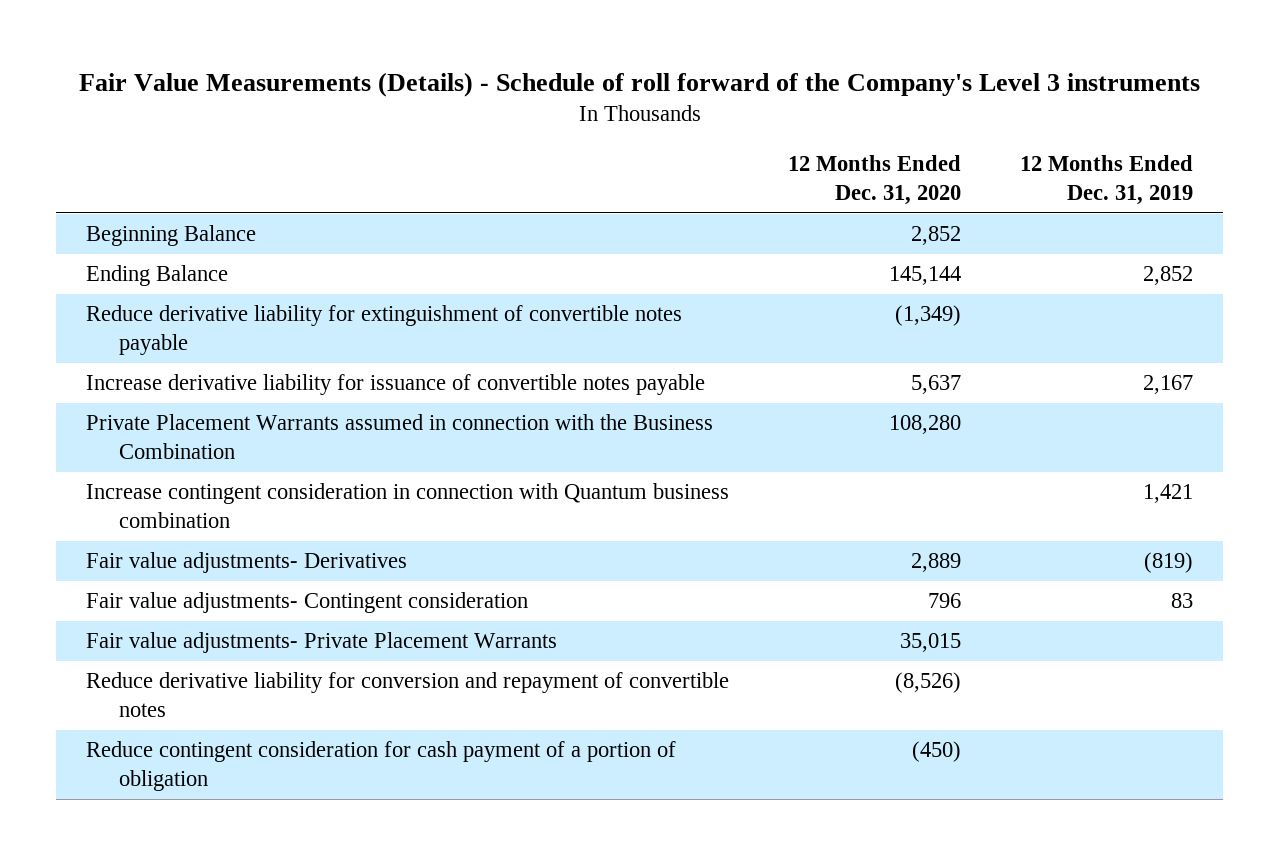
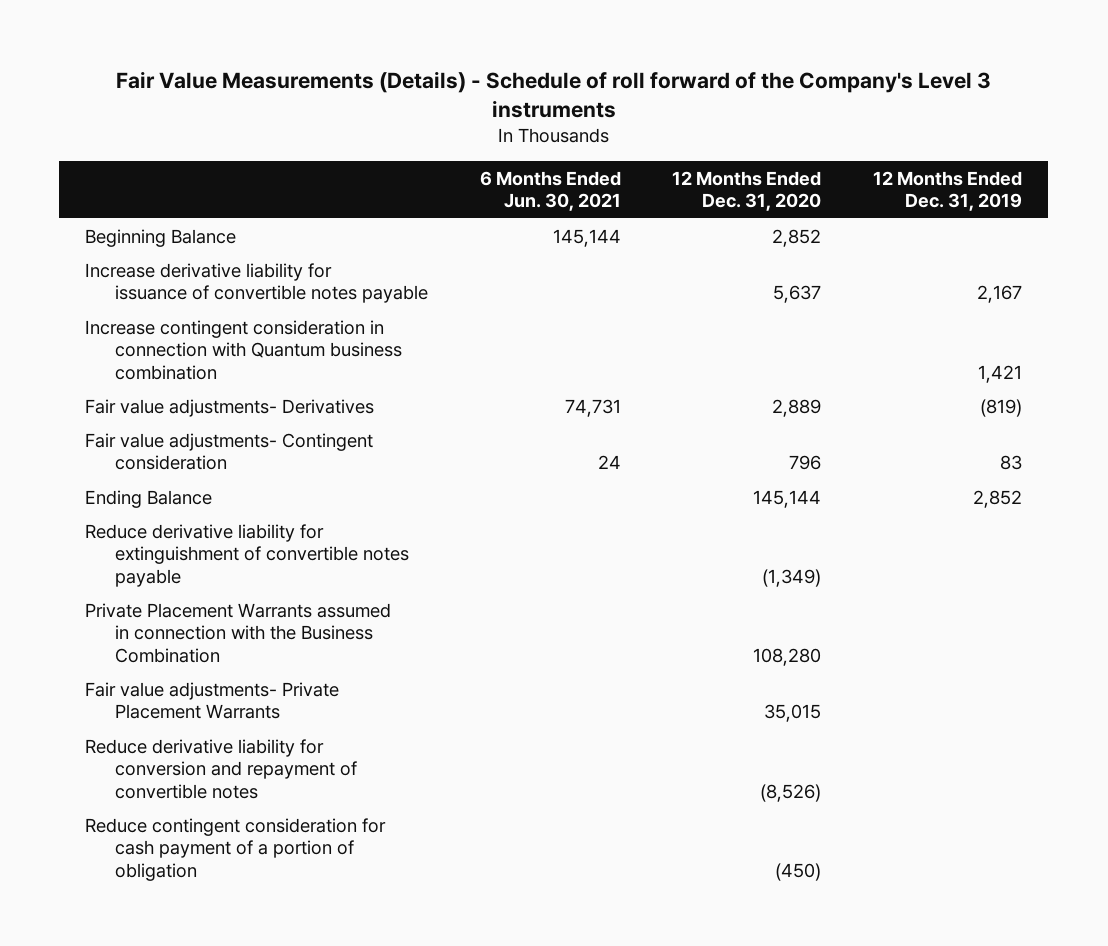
none -> [479,170,621,212] 6 Months Ended Jun. 30, 2021
[85,265,228,287] Ending Balance -> [85,489,213,508] Ending Balance
[85,305,682,356] Reduce derivative liability for extinguishment of convertible notes payable -> [85,523,409,587] Reduce derivative liability for extinguishment of convertible notes payable
[85,414,713,460] Private Placement Warrants assumed in connection with the Business Combination -> [85,602,392,663] Private Placement Warrants assumed in connection with the Business Combination

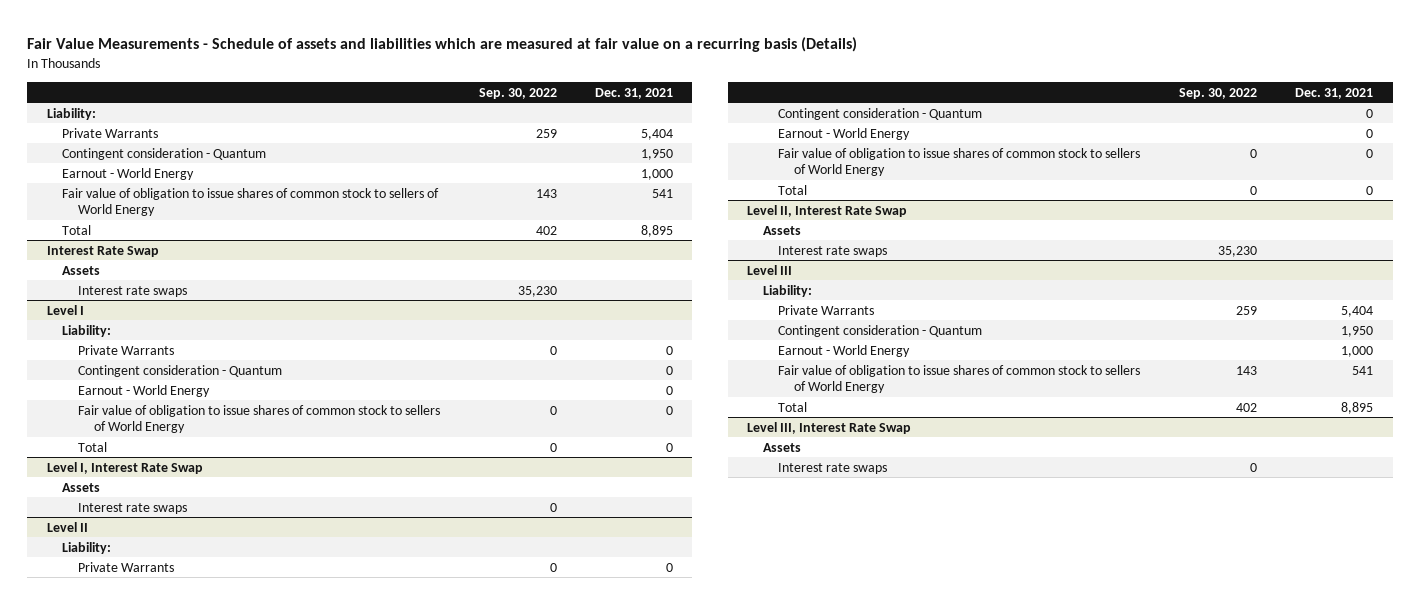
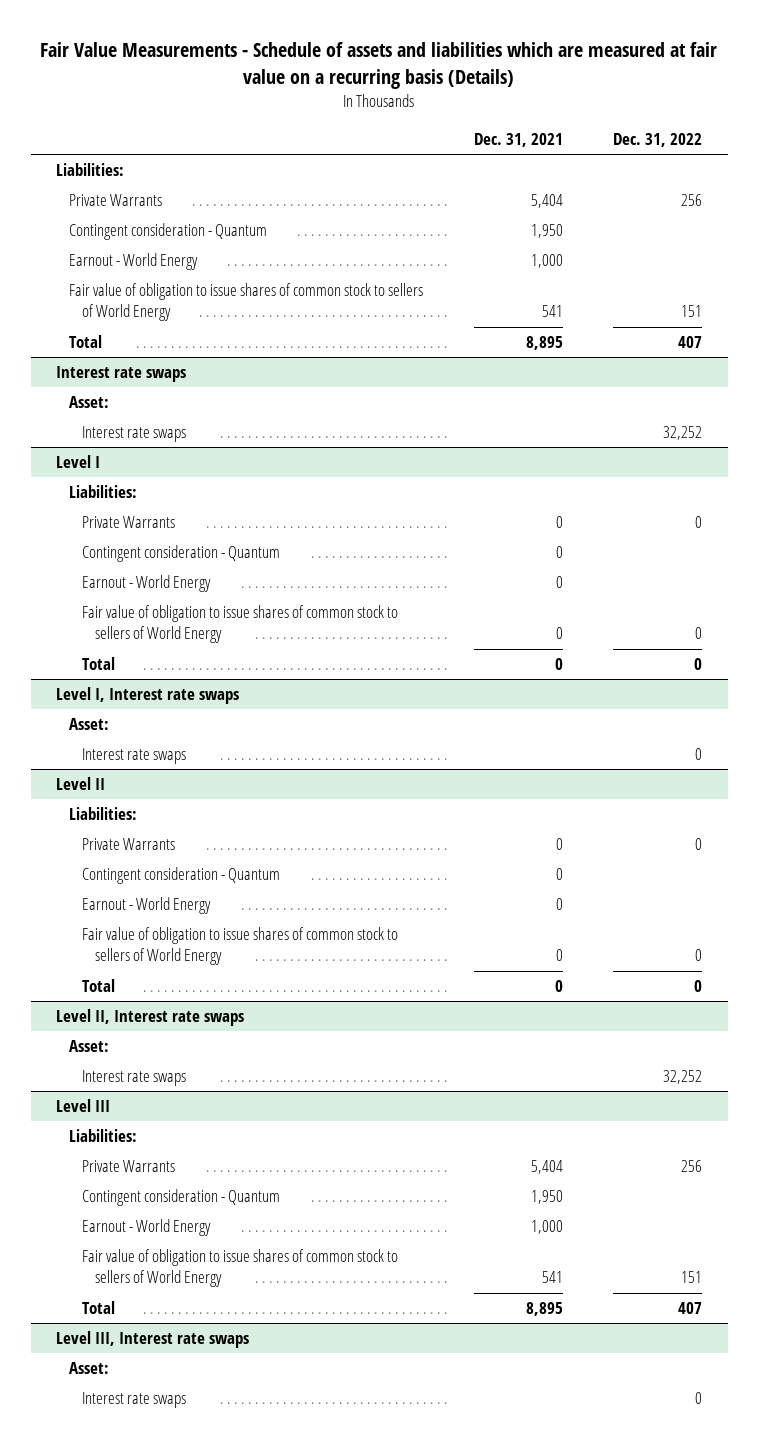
[478,87,557,99] Sep. 30, 2022 -> none
none -> [613,133,703,148] Dec. 31, 2022
[46,107,96,120] Liability: -> [56,163,125,177] Liabilities:
[46,245,159,257] Interest Rate Swap -> [56,366,187,383] Interest rate swaps
[62,265,101,275] Assets -> [68,396,109,409] Asset:
[62,324,112,337] Liability: -> [68,485,137,499] Liabilities:
[46,461,203,474] Level I, Interest Rate Swap -> [56,687,240,705] Level I, Interest rate swaps
[62,482,101,492] Assets -> [68,718,109,731] Asset:
[62,541,112,554] Liability: -> [68,807,137,821] Liabilities:
[746,204,907,217] Level II, Interest Rate Swap -> [56,1009,245,1027] Level II, Interest rate swaps
[762,225,801,235] Assets -> [68,1040,109,1053] Asset:
[762,284,812,297] Liability: -> [68,1129,137,1143] Liabilities:
[746,421,911,434] Level III, Interest Rate Swap -> [56,1331,250,1349] Level III, Interest rate swaps
[762,442,801,452] Assets -> [68,1362,109,1375] Asset:

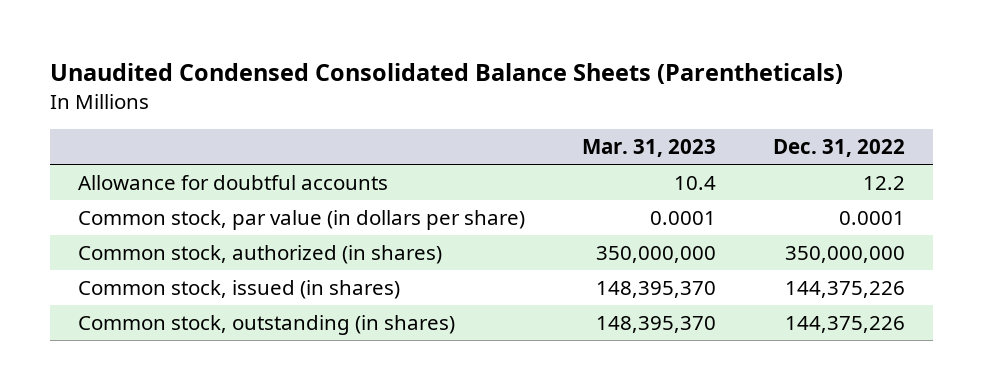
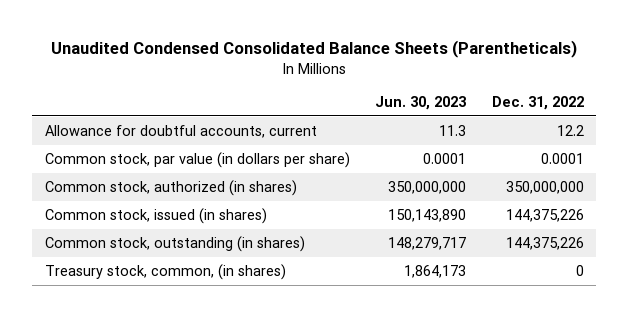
[581,139,716,158] Mar. 31, 2023 -> none
none -> [375,95,467,110] Jun. 30, 2023
[77,174,388,190] Allowance for doubtful accounts -> [44,124,317,138] Allowance for doubtful accounts, current
none -> [44,263,286,280] Treasury stock, common, (in shares)

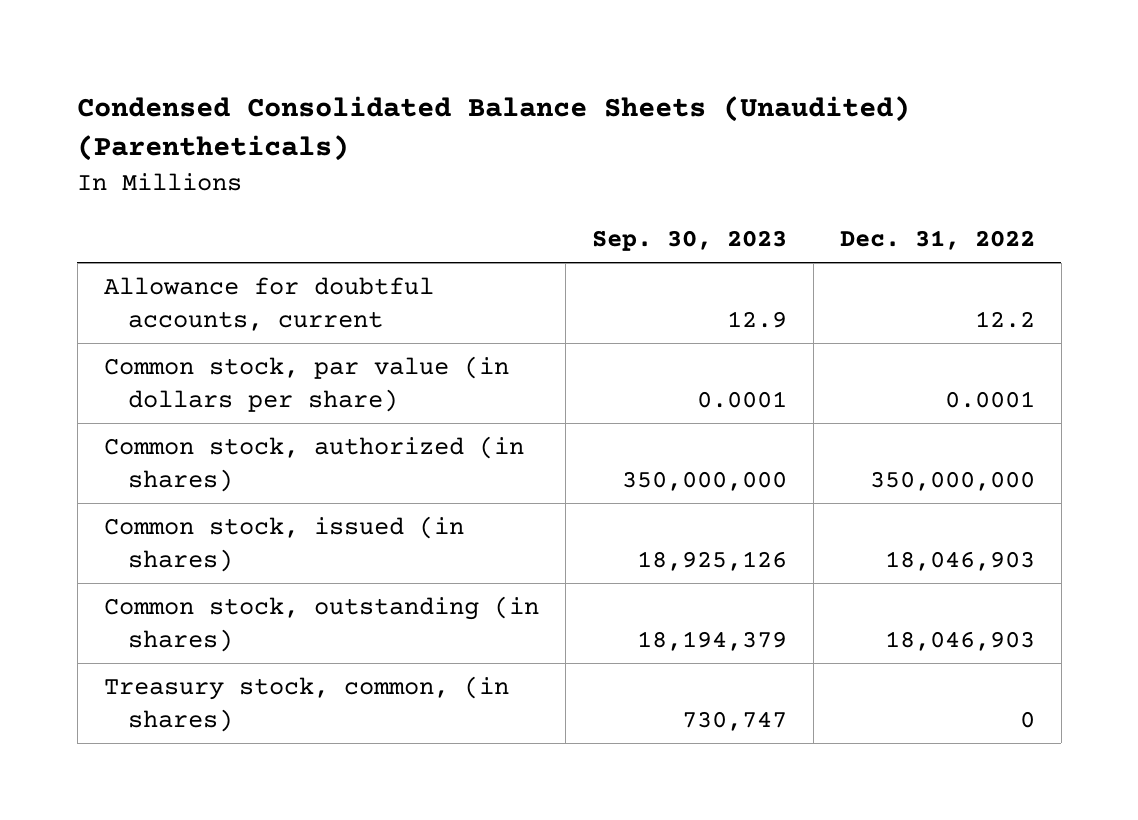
[51,40,578,59] Unaudited Condensed Consolidated Balance Sheets (Parentheticals) -> [77,96,911,162] Condensed Consolidated Balance Sheets (Unaudited) (Parentheticals)
[375,95,467,110] Jun. 30, 2023 -> none
none -> [591,229,787,251] Sep. 30, 2023
[505,208,584,222] 144,375,226 -> [884,550,1035,571] 18,046,903
[505,236,584,250] 144,375,226 -> [884,630,1035,651] 18,046,903

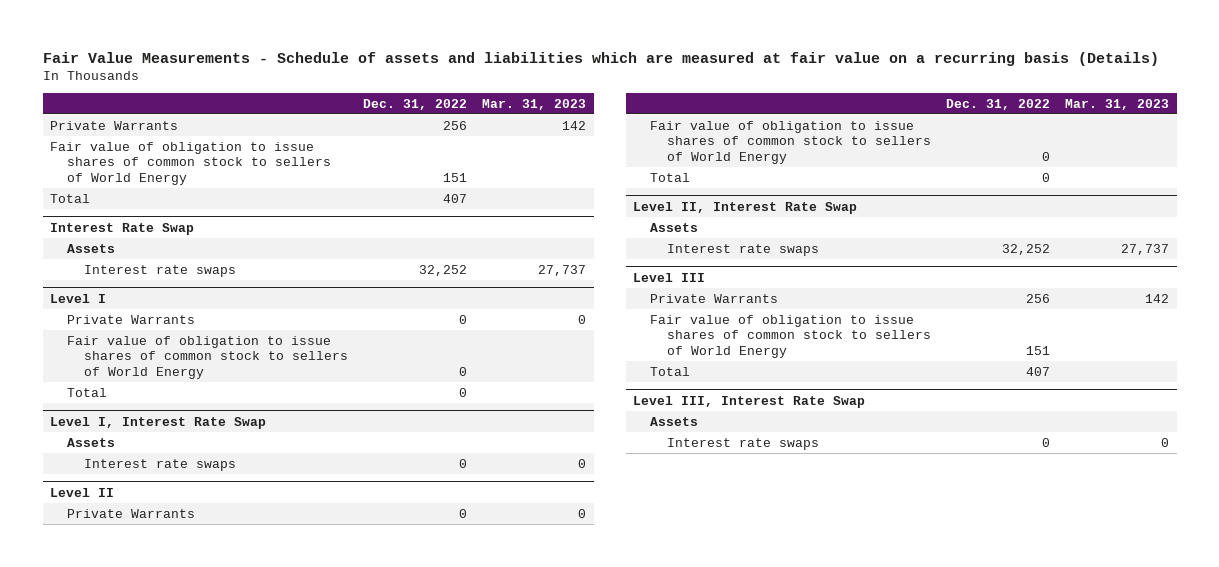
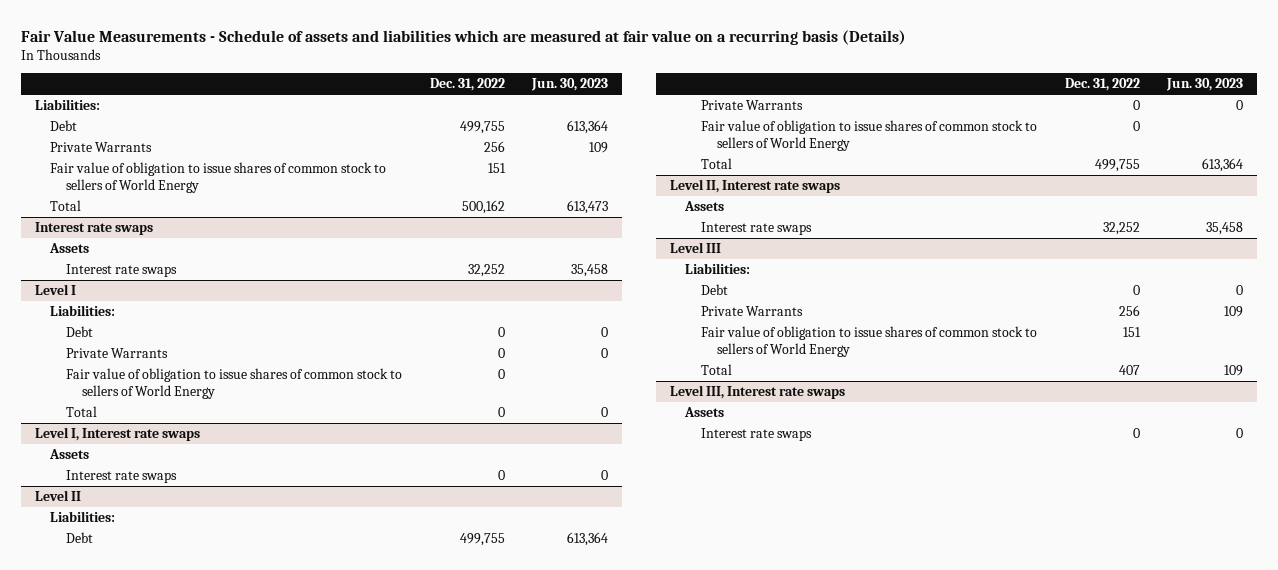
[482,98,587,110] Mar. 31, 2023 -> none
none -> [531,78,609,92] Jun. 30, 2023
none -> [34,99,100,111] Liabilities:
none -> [50,120,78,132] Debt
[443,193,468,203] 407 -> [461,200,505,215] 500,162
[50,222,195,235] Interest Rate Swap -> [34,222,153,236] Interest rate swaps
none -> [50,305,116,317] Liabilities:
none -> [66,326,94,338] Debt
[50,416,267,429] Level I, Interest Rate Swap -> [34,427,200,442] Level I, Interest rate swaps
none -> [50,511,116,523] Liabilities:
none -> [66,532,94,544] Debt
[1042,172,1051,182] 0 -> [1094,159,1140,173] 499,755
[633,201,858,214] Level II, Interest Rate Swap -> [669,179,840,194] Level II, Interest rate swaps
none -> [685,263,751,275] Liabilities:
none -> [701,284,729,296] Debt
[633,395,866,408] Level III, Interest Rate Swap -> [669,385,845,400] Level III, Interest rate swaps

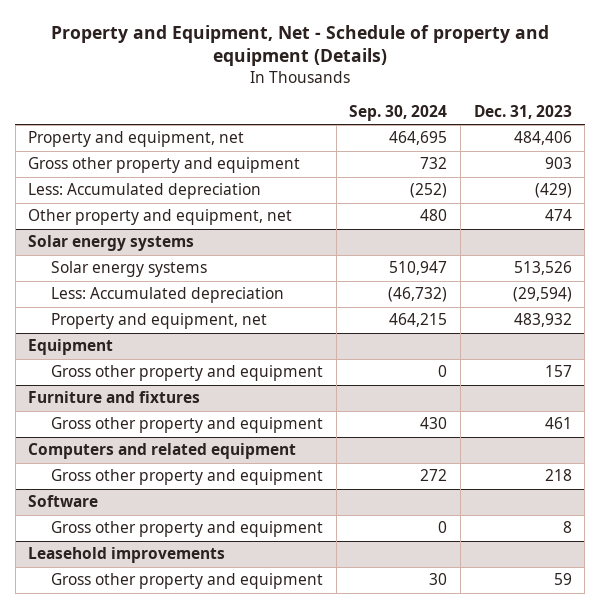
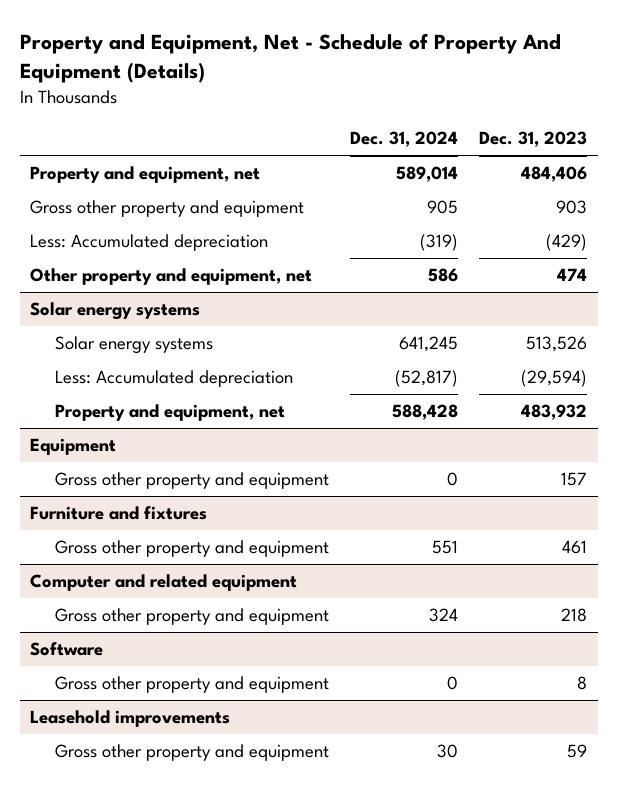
[50,24,549,67] Property and Equipment, Net - Schedule of property and equipment (Details) -> [19,32,561,83] Property and Equipment, Net - Schedule of Property And Equipment (Details)
[349,104,448,121] Sep. 30, 2024 -> none
none -> [349,131,458,148] Dec. 31, 2024
[28,443,297,460] Computers and related equipment -> [30,574,298,592] Computer and related equipment

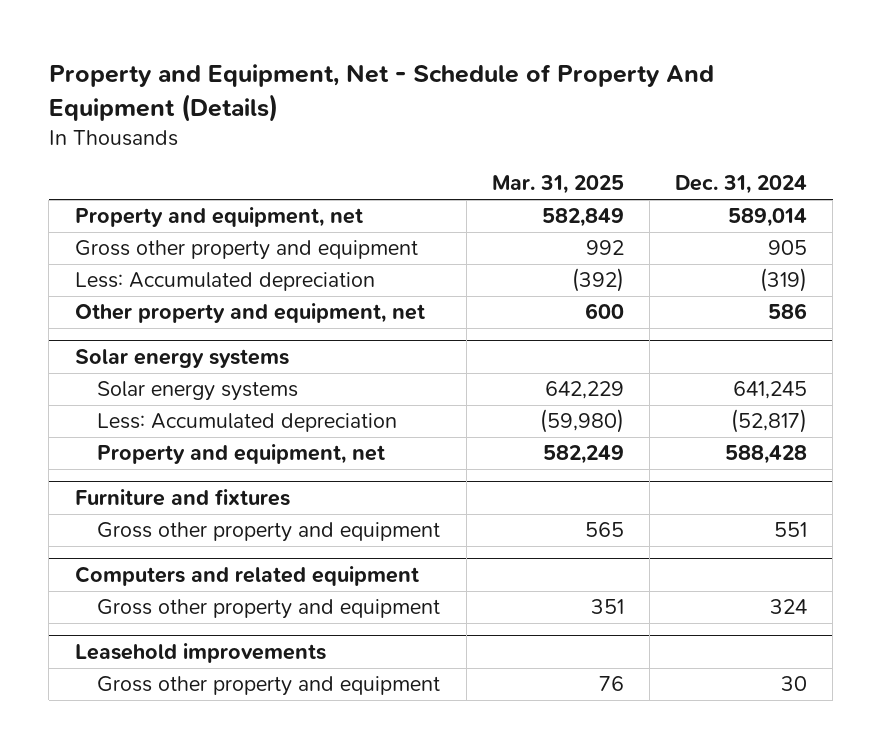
[479,131,588,148] Dec. 31, 2023 -> none
none -> [491,175,624,195] Mar. 31, 2025
[30,438,117,456] Equipment -> none
[54,472,329,490] Gross other property and equipment -> none
[30,574,298,592] Computer and related equipment -> [74,566,419,587] Computers and related equipment
[30,642,104,657] Software -> none
[54,676,329,694] Gross other property and equipment -> none

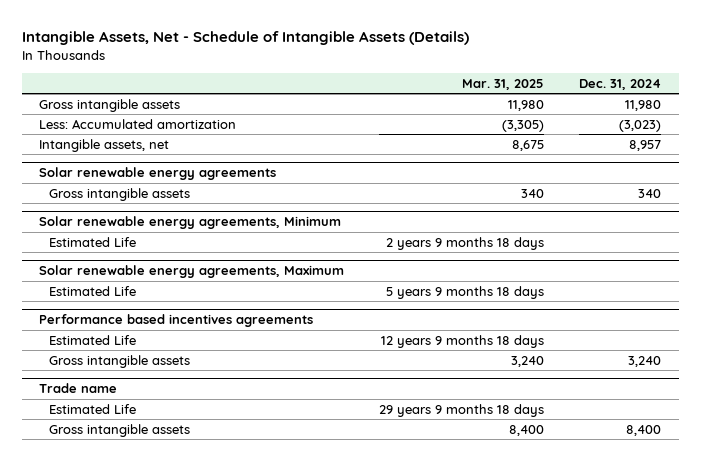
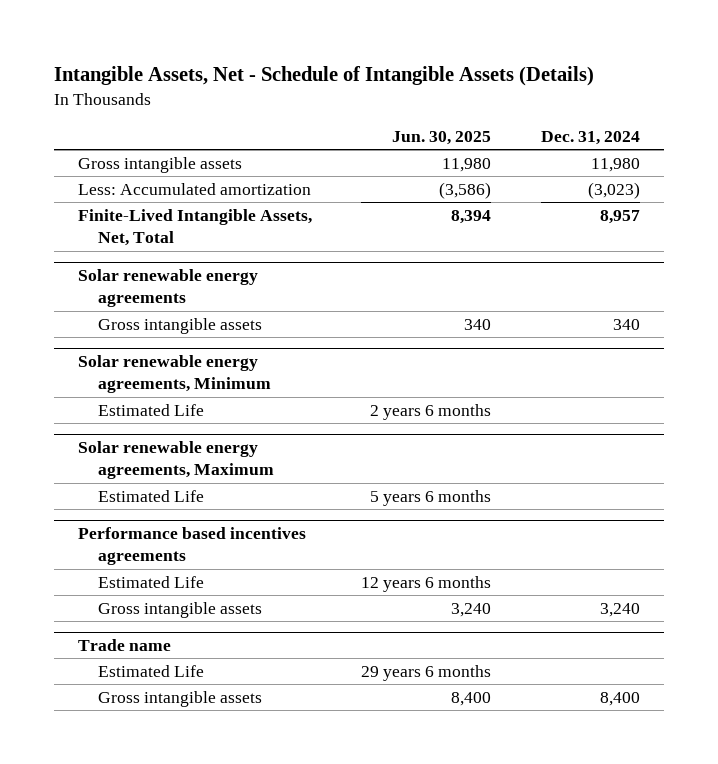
[462,78,545,90] Mar. 31, 2025 -> none
none -> [392,130,492,145] Jun. 30, 2025
[39,138,170,152] Intangible assets, net -> [78,208,313,247] Finite-Lived Intangible Assets, Net, Total

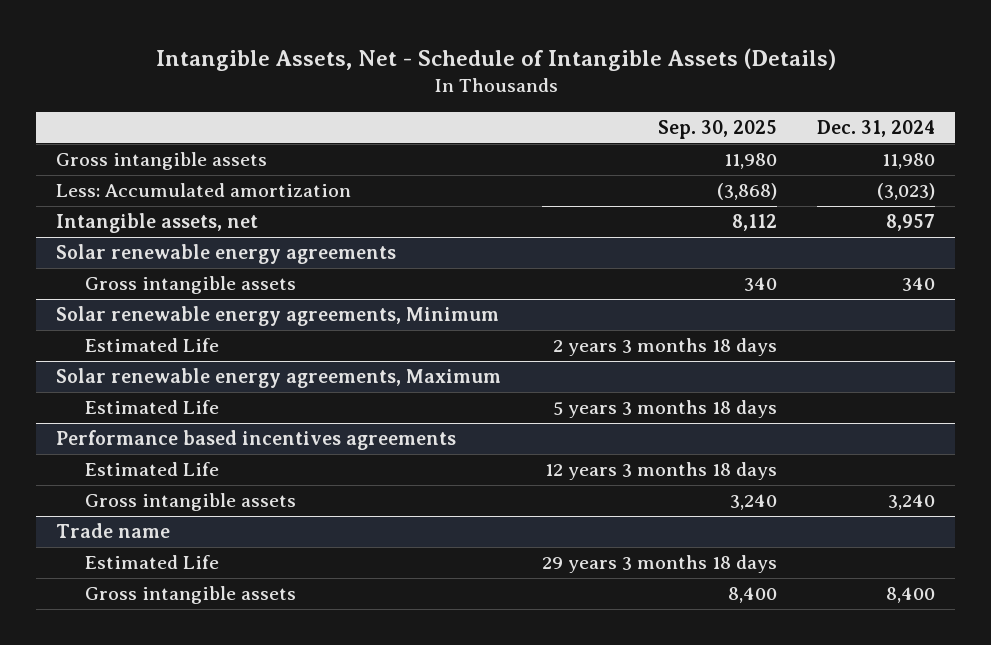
[392,130,492,145] Jun. 30, 2025 -> none
none -> [657,119,777,139] Sep. 30, 2025
[78,208,313,247] Finite-Lived Intangible Assets, Net, Total -> [56,213,259,234] Intangible assets, net

